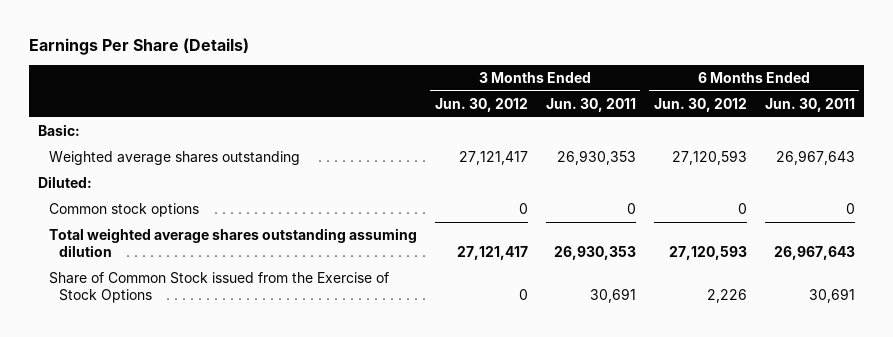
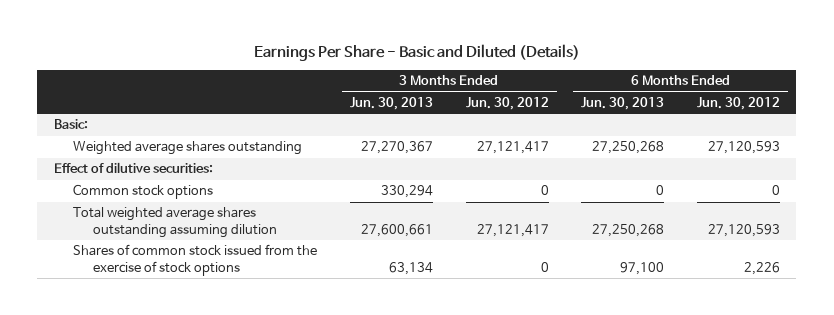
[29,37,250,55] Earnings Per Share (Details) -> [253,43,580,61] Earnings Per Share - Basic and Diluted (Details)
[545,97,636,112] Jun. 30, 2011 -> none
[764,97,855,112] Jun. 30, 2011 -> none
none -> [350,96,434,110] Jun. 30, 2013
none -> [581,96,665,110] Jun. 30, 2013
[38,176,93,189] Diluted: -> none
none -> [53,162,213,174] Effect of dilutive securities:
[48,272,389,303] Share of Common Stock issued from the Exercise of Stock Options -> [73,244,318,276] Shares of common stock issued from the exercise of stock options

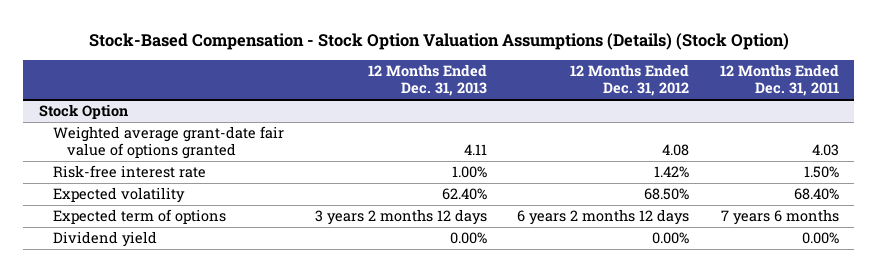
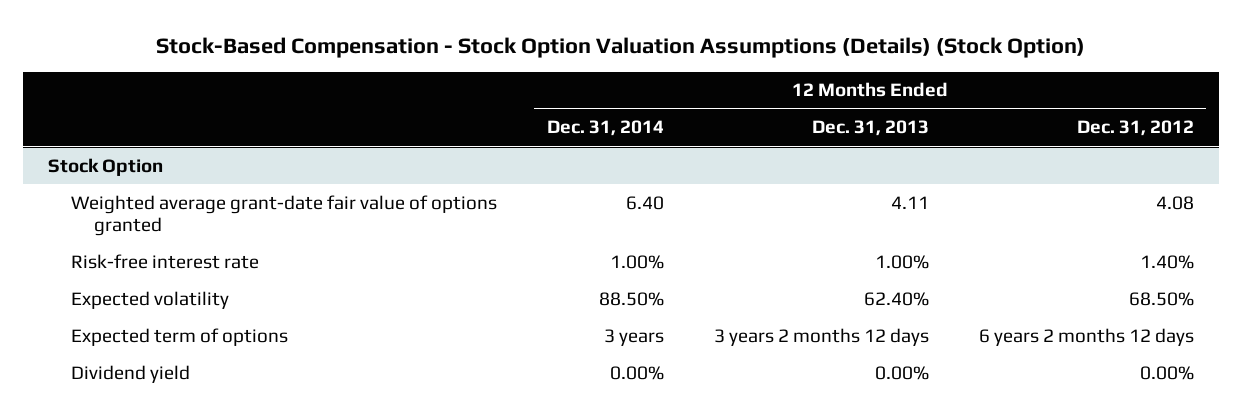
[719,64,839,97] 12 Months Ended Dec. 31, 2011 -> none
none -> [546,120,664,137] Dec. 31, 2014
[654,166,690,179] 1.42% -> [1139,254,1194,269] 1.40%

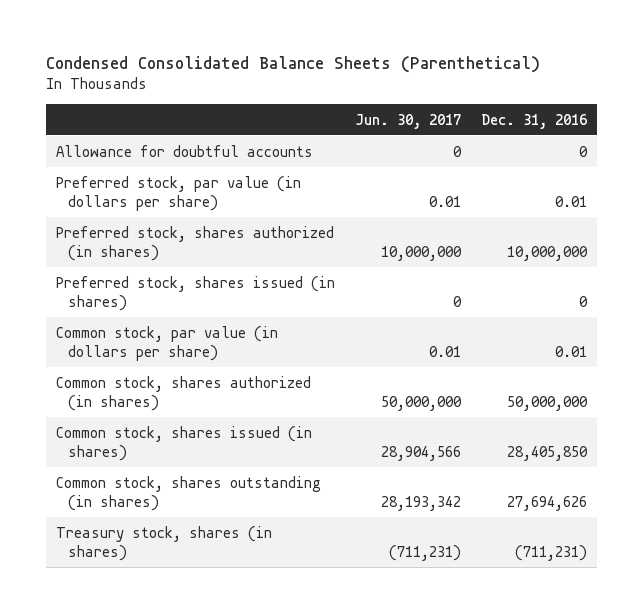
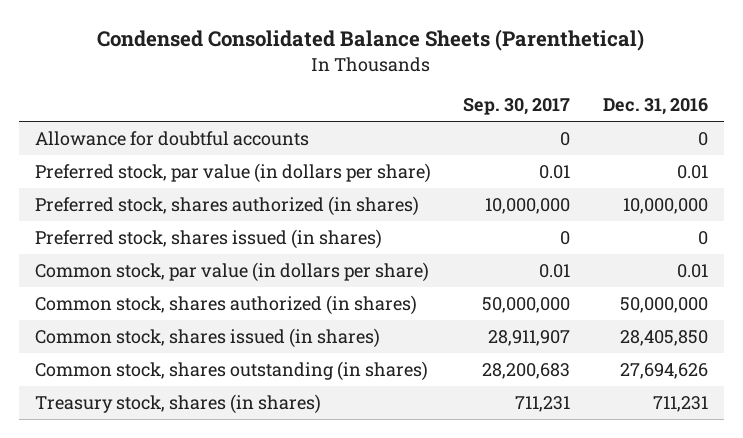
[354,113,461,129] Jun. 30, 2017 -> none
none -> [463,98,571,116] Sep. 30, 2017
[514,544,587,561] (711,231) -> [652,395,708,412] 711,231

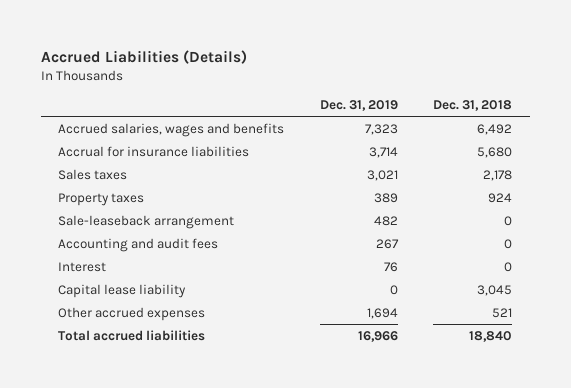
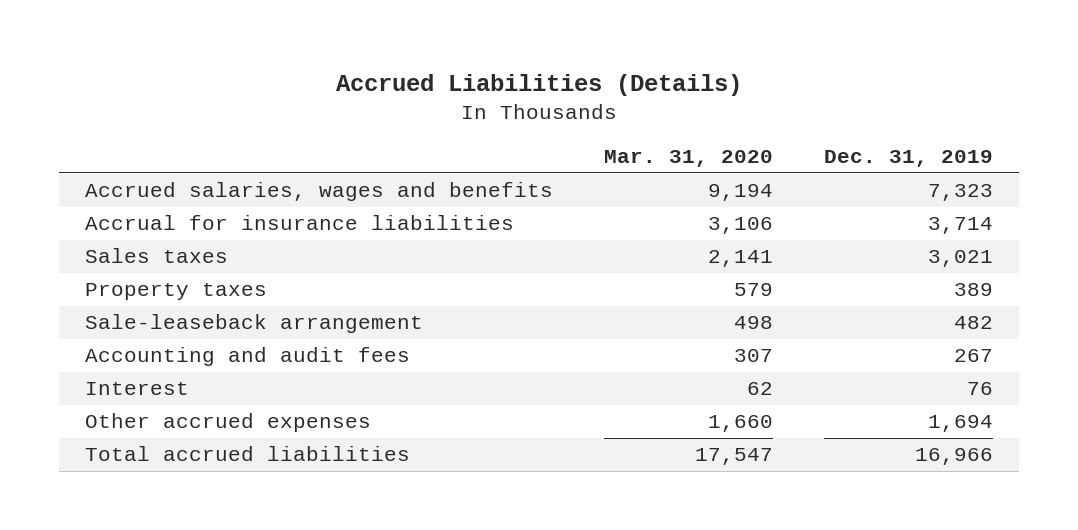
[433,99,513,111] Dec. 31, 2018 -> none
none -> [604,150,774,168] Mar. 31, 2020
[58,283,187,298] Capital lease liability -> none

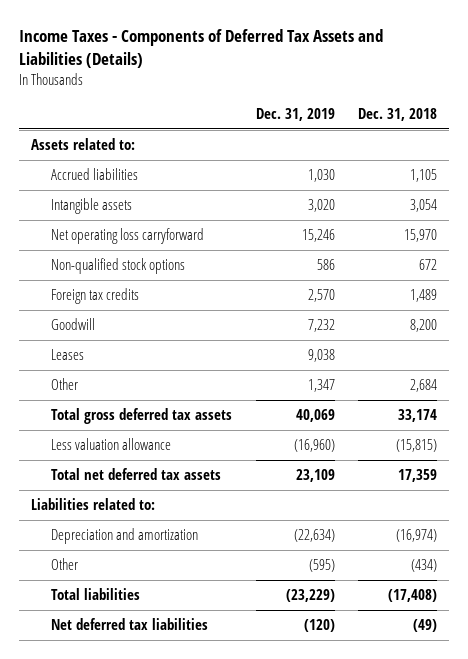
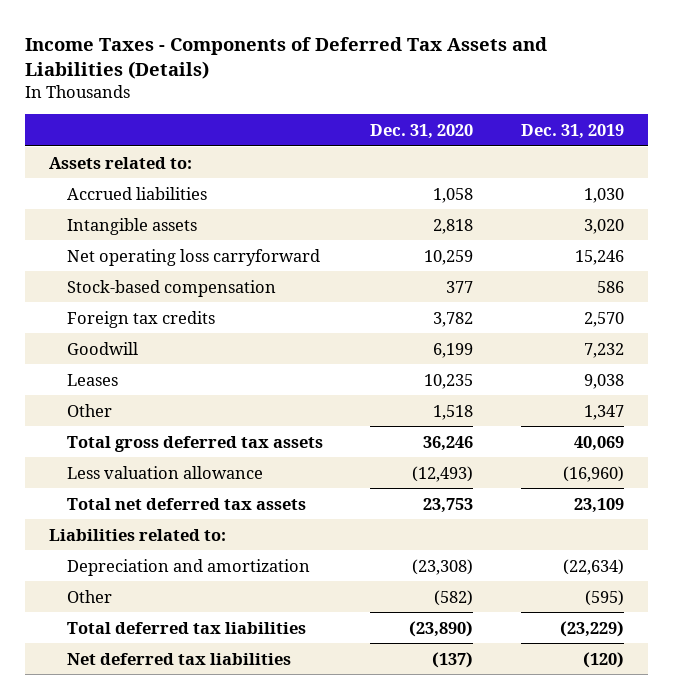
[358,108,438,122] Dec. 31, 2018 -> none
none -> [370,123,474,139] Dec. 31, 2020
[51,257,186,274] Non-qualified stock options -> [66,279,276,297] Stock-based compensation
[51,587,141,600] Total liabilities -> [66,621,306,634] Total deferred tax liabilities

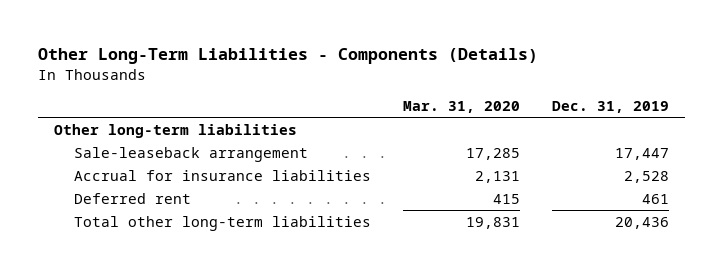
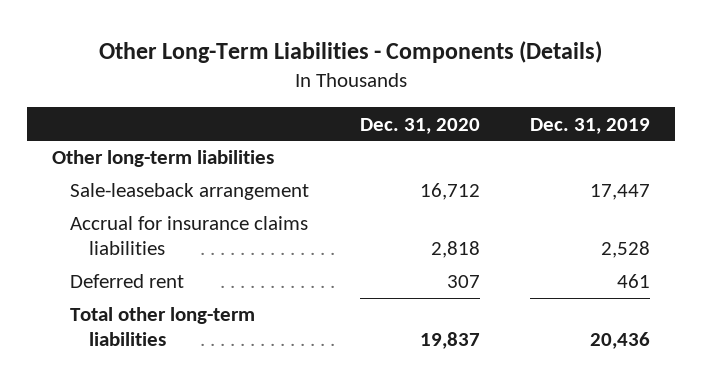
[402,101,520,114] Mar. 31, 2020 -> none
none -> [359,117,480,134] Dec. 31, 2020
[73,169,371,181] Accrual for insurance liabilities -> [70,216,309,256] Accrual for insurance claims liabilities

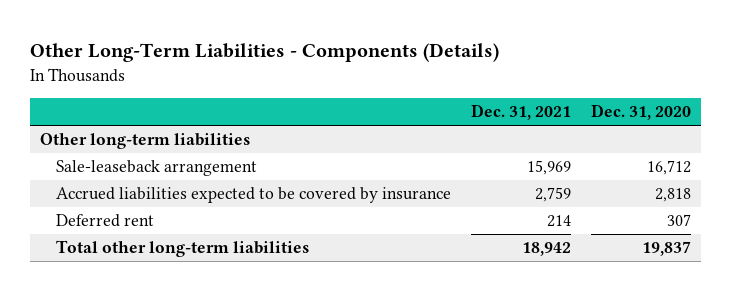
[529,117,650,134] Dec. 31, 2019 -> none
none -> [470,104,571,121] Dec. 31, 2021
[70,216,309,256] Accrual for insurance claims liabilities -> [55,187,451,204] Accrued liabilities expected to be covered by insurance

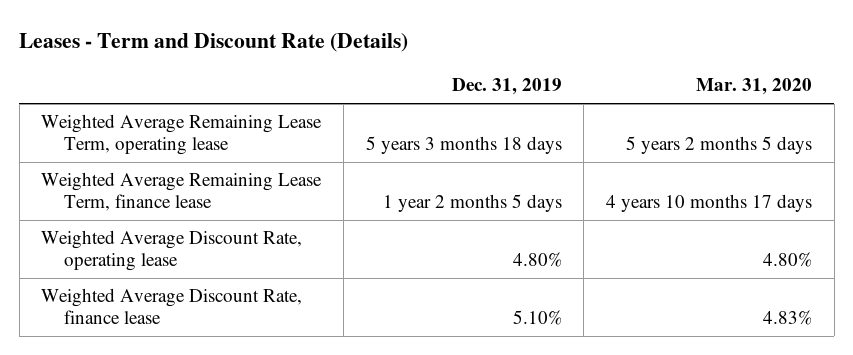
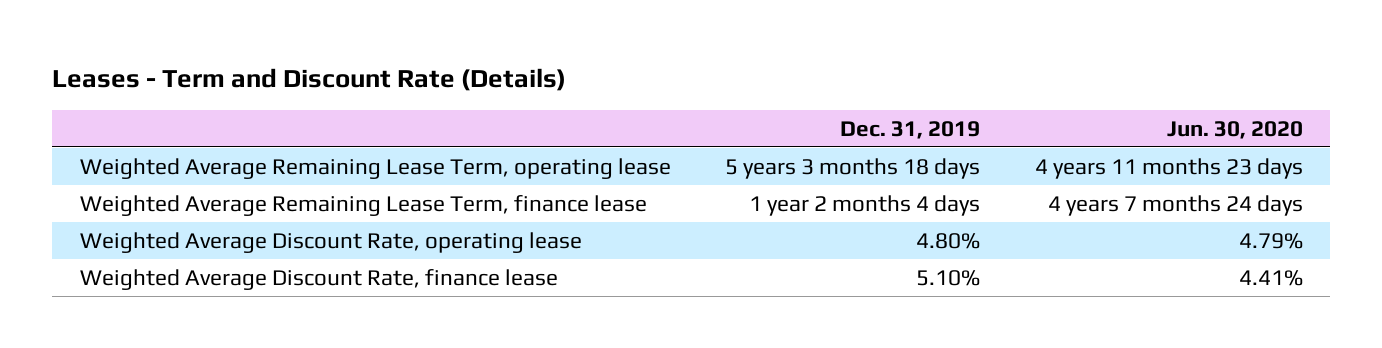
[696,78,813,96] Mar. 31, 2020 -> none
none -> [1166,120,1303,139] Jun. 30, 2020
[382,194,562,213] 1 year 2 months 5 days -> [749,194,981,216] 1 year 2 months 4 days

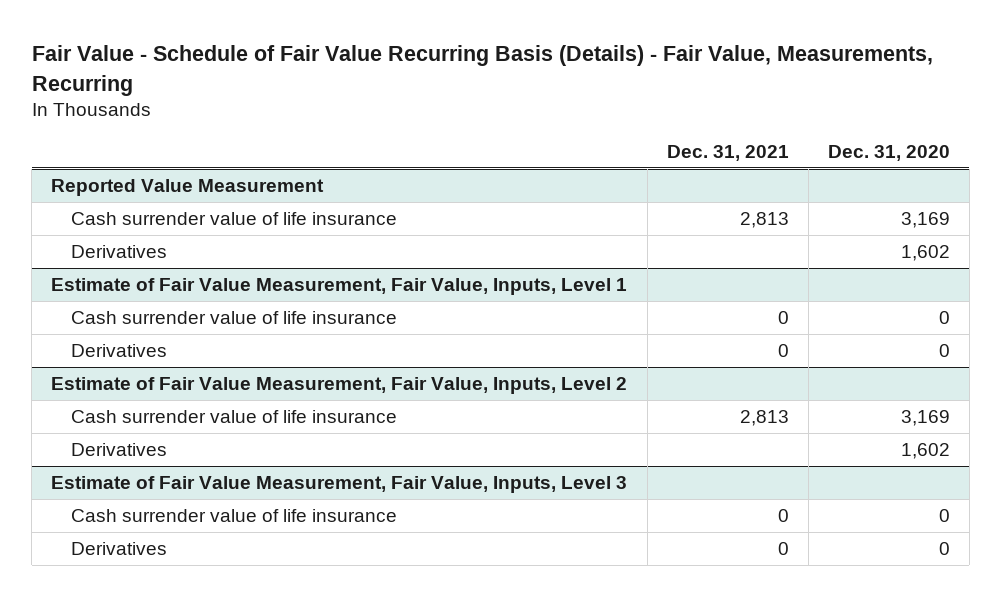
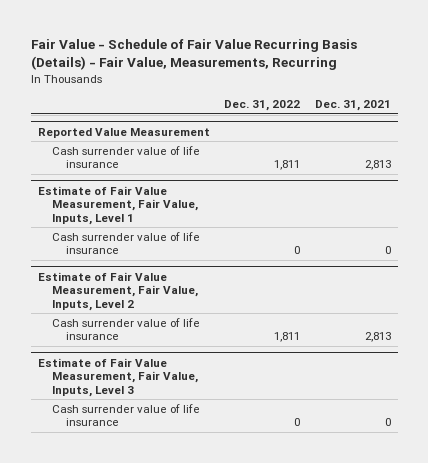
[827,144,950,161] Dec. 31, 2020 -> none
none -> [224,99,301,111] Dec. 31, 2022
[70,244,167,258] Derivatives -> none
[70,343,167,357] Derivatives -> none
[70,442,167,456] Derivatives -> none
[70,541,167,555] Derivatives -> none

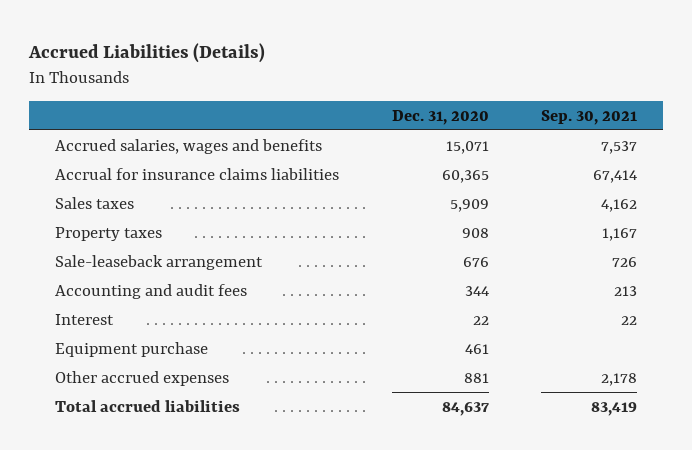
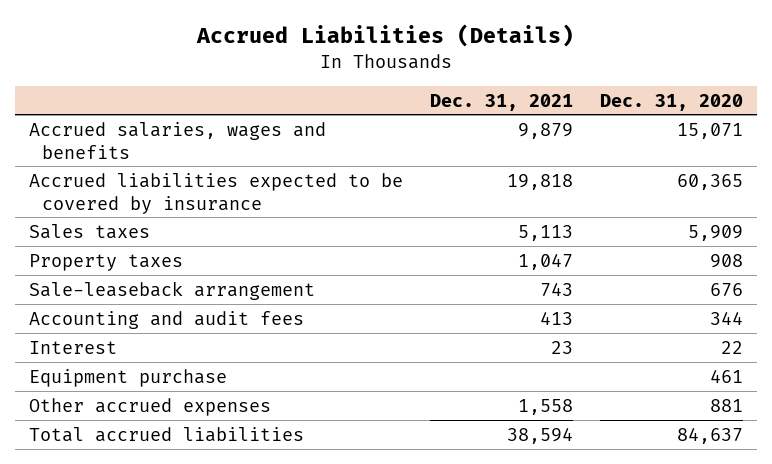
[541,109,638,125] Sep. 30, 2021 -> none
none -> [429,93,573,111] Dec. 31, 2021
[55,167,340,180] Accrual for insurance claims liabilities -> [28,172,403,214] Accrued liabilities expected to be covered by insurance

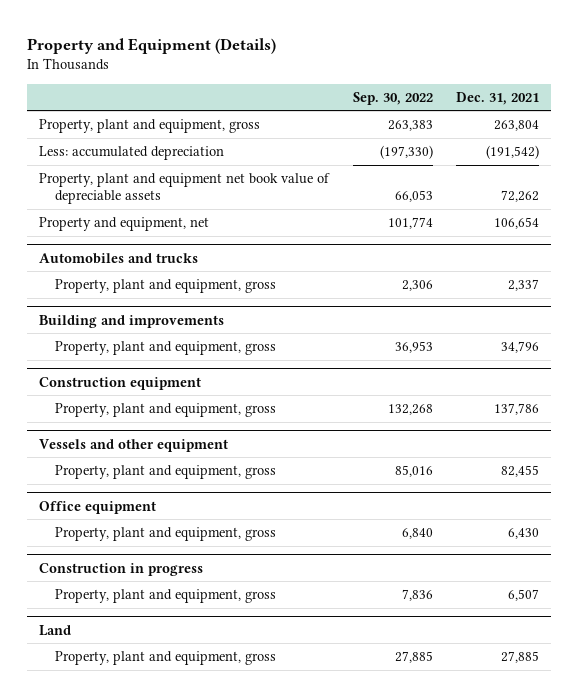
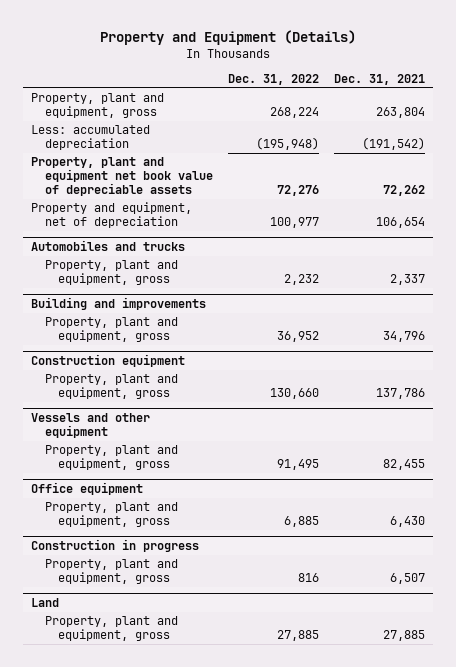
[352,91,433,105] Sep. 30, 2022 -> none
none -> [227,73,319,85] Dec. 31, 2022
[39,217,210,232] Property and equipment, net -> [31,202,193,229] Property and equipment, net of depreciation

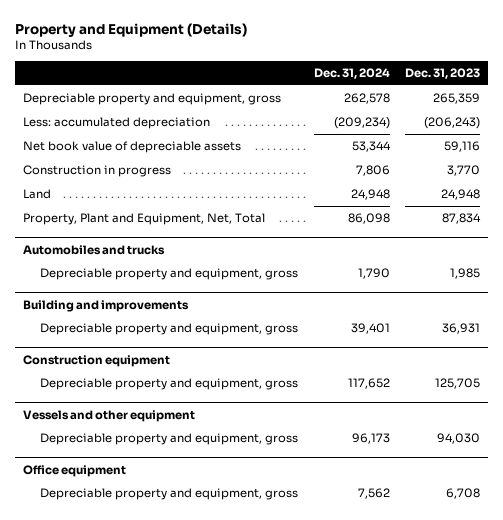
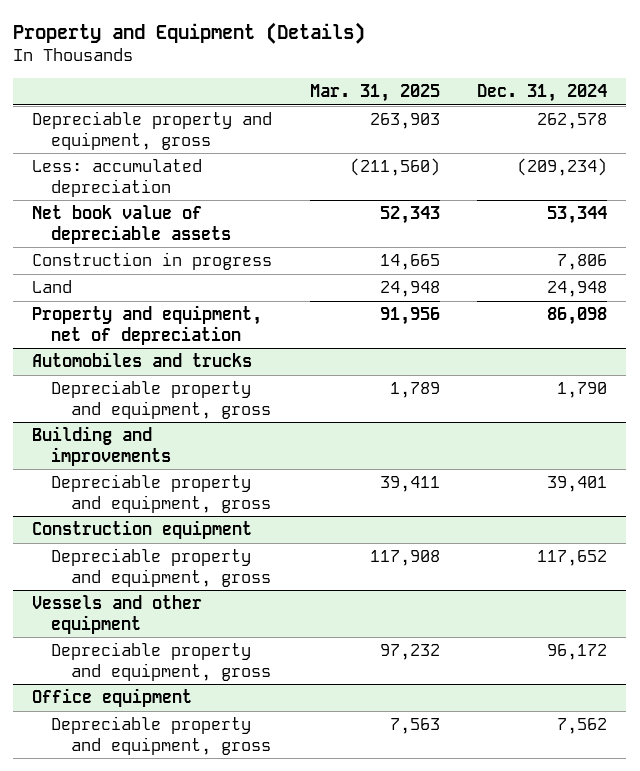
[405,68,481,80] Dec. 31, 2023 -> none
none -> [309,83,440,102] Mar. 31, 2025
[23,213,266,226] Property, Plant and Equipment, Net, Total -> [32,305,263,345] Property and equipment, net of depreciation
[351,433,390,445] 96,173 -> [547,644,608,661] 96,172

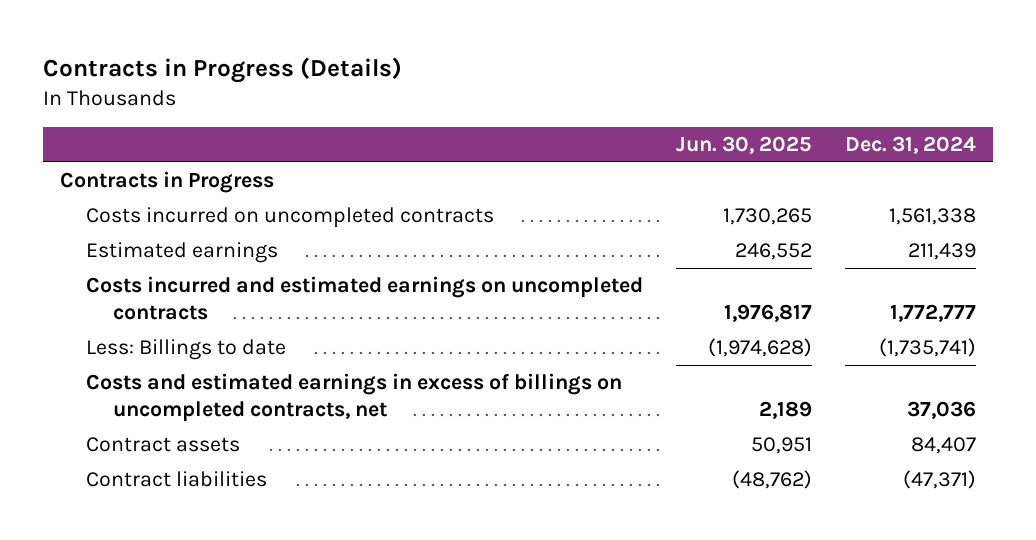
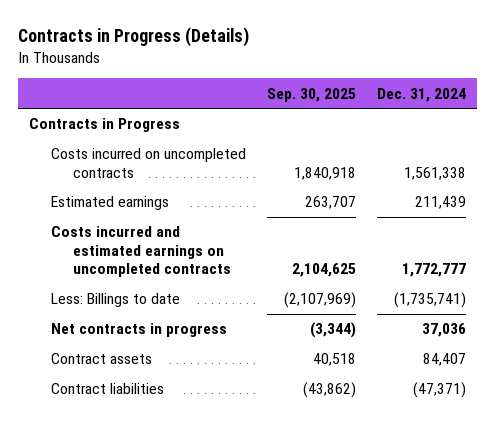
[676,135,813,154] Jun. 30, 2025 -> none
none -> [267,87,357,102] Sep. 30, 2025
[86,373,623,423] Costs and estimated earnings in excess of billings on uncompleted contracts, net -> [50,323,227,338] Net contracts in progress

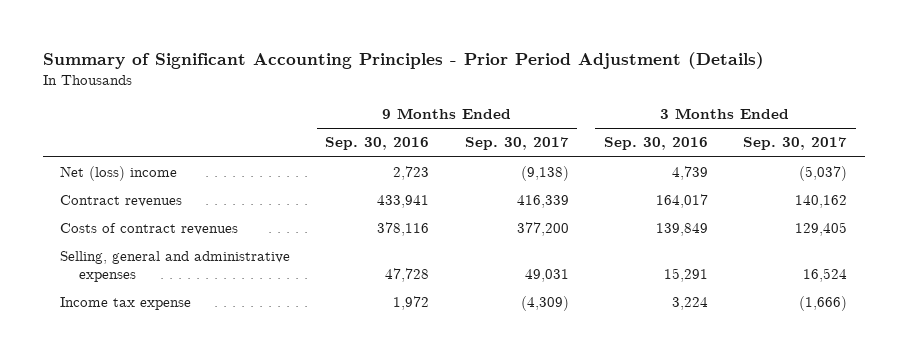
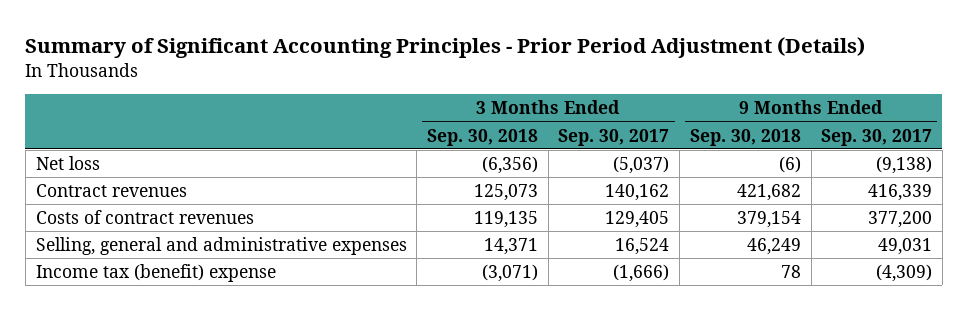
[325,137,430,151] Sep. 30, 2016 -> none
[603,137,708,151] Sep. 30, 2016 -> none
none -> [426,128,538,146] Sep. 30, 2018
none -> [689,128,801,146] Sep. 30, 2018
[60,166,178,182] Net (loss) income -> [35,156,100,171] Net loss
[60,297,192,311] Income tax expense -> [35,264,276,283] Income tax (benefit) expense

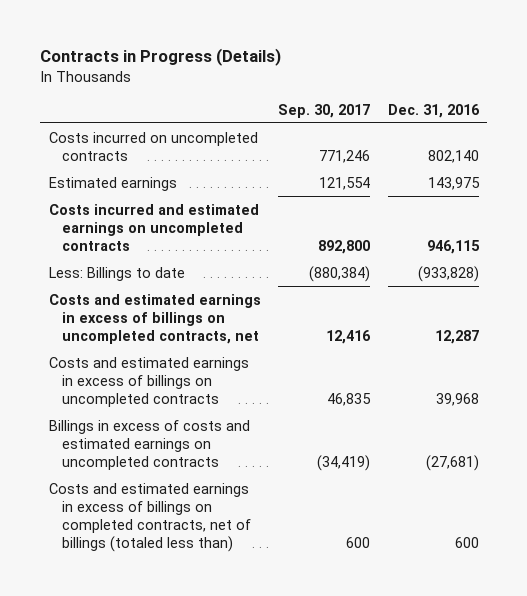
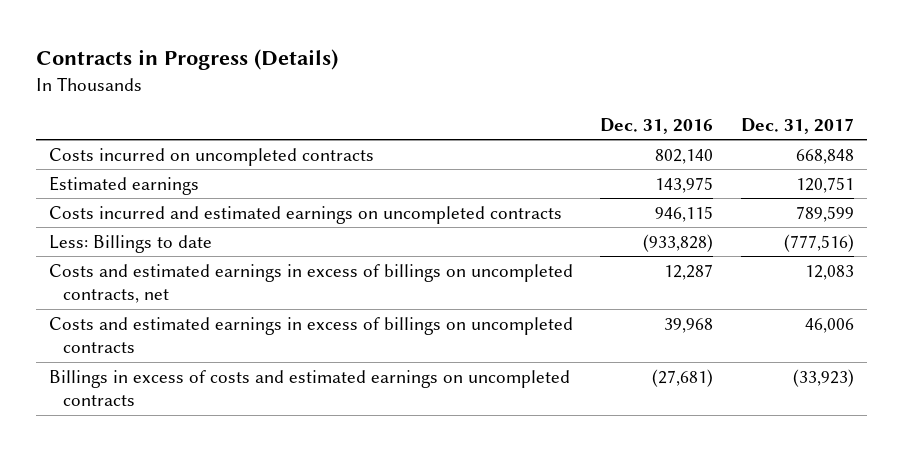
[278,103,371,118] Sep. 30, 2017 -> none
none -> [740,117,854,134] Dec. 31, 2017
[48,482,251,552] Costs and estimated earnings in excess of billings on completed contracts, net of billings (totaled less than) -> none

